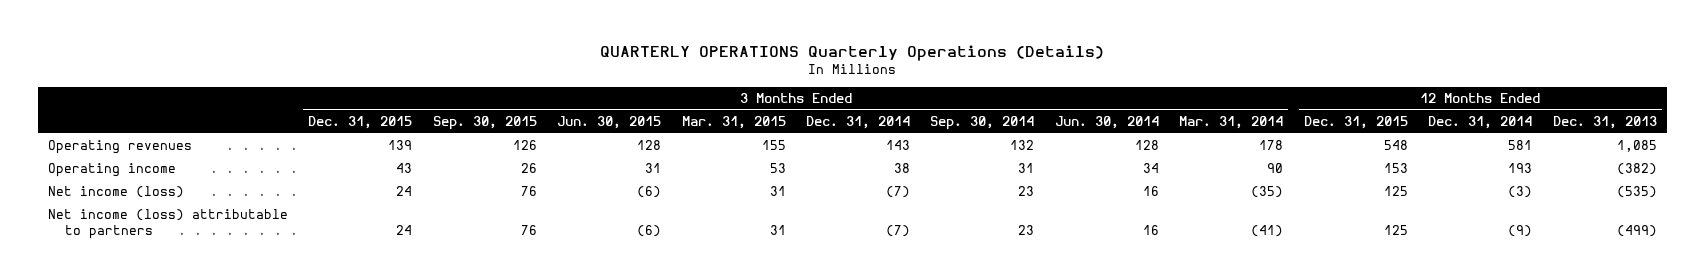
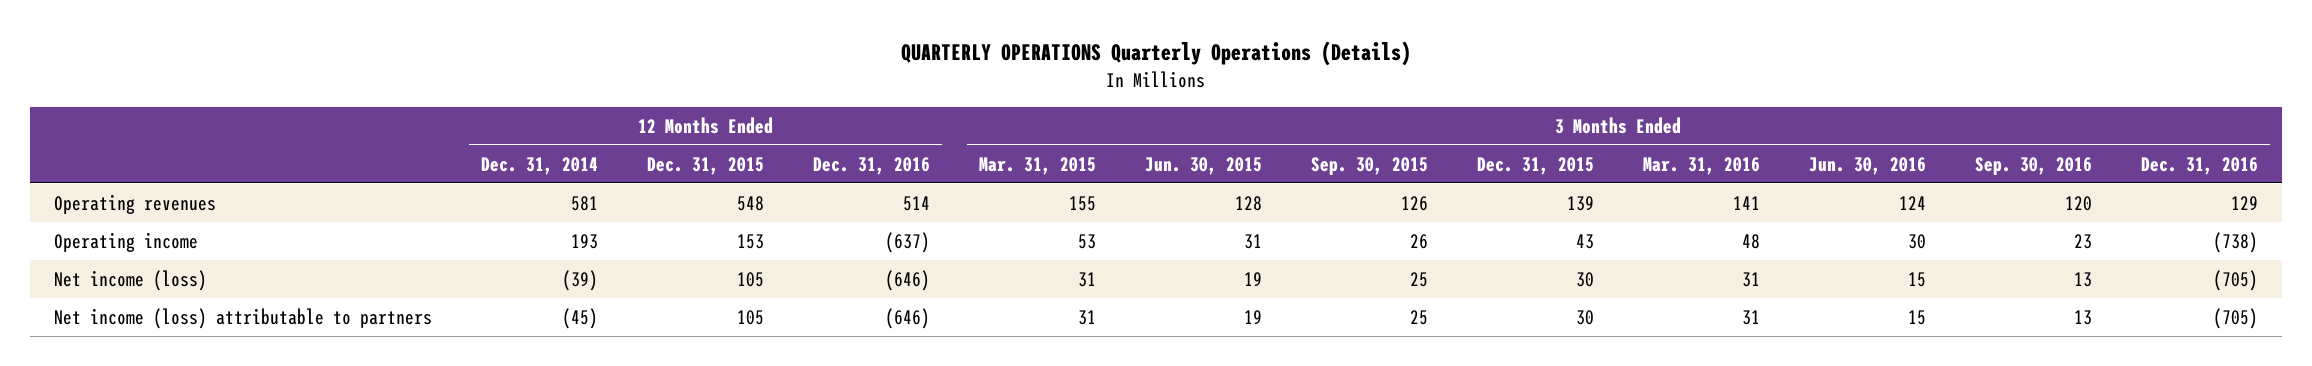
[806,115,911,129] Dec. 31, 2014 -> none
[930,115,1035,130] Sep. 30, 2014 -> none
[1054,115,1159,129] Jun. 30, 2014 -> none
[1179,115,1284,129] Mar. 31, 2014 -> none
[1552,115,1657,129] Dec. 31, 2013 -> none
none -> [813,156,931,175] Dec. 31, 2016
none -> [1642,156,1760,175] Mar. 31, 2016
none -> [1808,156,1926,175] Jun. 30, 2016
none -> [1974,156,2092,175] Sep. 30, 2016
none -> [2140,156,2258,175] Dec. 31, 2016
[396,186,413,197] 24 -> [1575,271,1594,287] 30
[520,186,537,197] 76 -> [1409,271,1428,287] 25
[637,186,662,199] (6) -> [1244,271,1263,286] 19
[1383,186,1408,197] 125 -> [737,271,765,287] 105
[1508,186,1533,199] (3) -> [562,269,599,291] (39)
[396,225,413,236] 24 -> [1575,309,1594,325] 30
[520,225,537,236] 76 -> [1409,309,1428,325] 25
[637,225,662,238] (6) -> [1244,309,1263,324] 19
[1383,225,1408,236] 125 -> [737,309,765,325] 105
[1508,225,1533,238] (9) -> [562,307,599,329] (45)

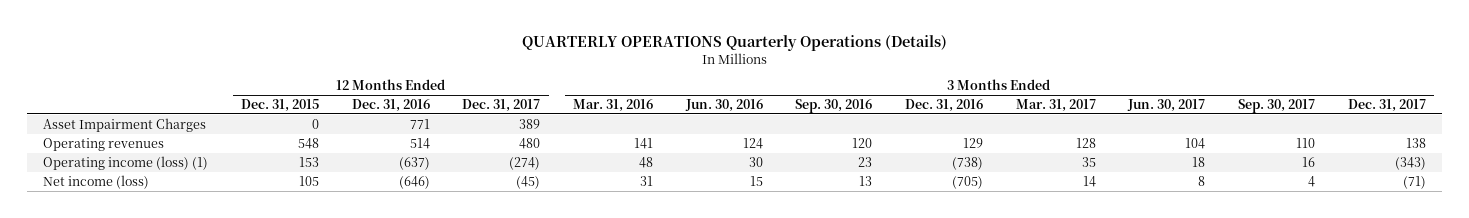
[481,156,599,175] Dec. 31, 2014 -> none
[979,156,1097,175] Mar. 31, 2015 -> none
[1145,156,1263,175] Jun. 30, 2015 -> none
[1310,156,1428,175] Sep. 30, 2015 -> none
[1476,156,1594,175] Dec. 31, 2015 -> none
none -> [462,99,541,113] Dec. 31, 2017
none -> [1015,99,1096,113] Mar. 31, 2017
none -> [1127,99,1206,113] Jun. 30, 2017
none -> [1238,99,1316,114] Sep. 30, 2017
none -> [1347,99,1426,113] Dec. 31, 2017
none -> [43,118,207,133] Asset Impairment Charges
[54,231,199,252] Operating income -> [43,156,209,171] Operating income (loss) (1)
[54,307,433,329] Net income (loss) attributable to partners -> none

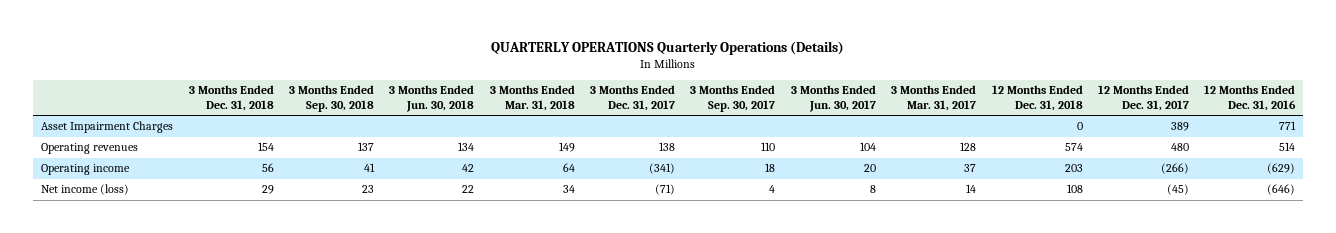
[240,99,319,113] Dec. 31, 2015 -> none
[573,99,654,113] Mar. 31, 2016 -> none
[684,99,763,113] Jun. 30, 2016 -> none
[795,99,873,114] Sep. 30, 2016 -> none
[905,99,984,113] Dec. 31, 2016 -> none
none -> [188,84,274,111] 3 Months Ended Dec. 31, 2018
none -> [288,84,374,112] 3 Months Ended Sep. 30, 2018
none -> [389,84,475,112] 3 Months Ended Jun. 30, 2018
none -> [489,84,575,111] 3 Months Ended Mar. 31, 2018
none -> [991,84,1083,111] 12 Months Ended Dec. 31, 2018
[43,156,209,171] Operating income (loss) (1) -> [41,164,131,176] Operating income
[398,157,430,171] (637) -> [1267,163,1296,175] (629)
[509,157,541,171] (274) -> [1160,163,1189,175] (266)
[1081,157,1096,168] 35 -> [964,164,977,173] 37
[1192,157,1206,168] 18 -> [863,164,876,173] 20
[1302,157,1316,168] 16 -> [765,163,776,173] 18
[1394,157,1426,171] (343) -> [649,163,676,175] (341)

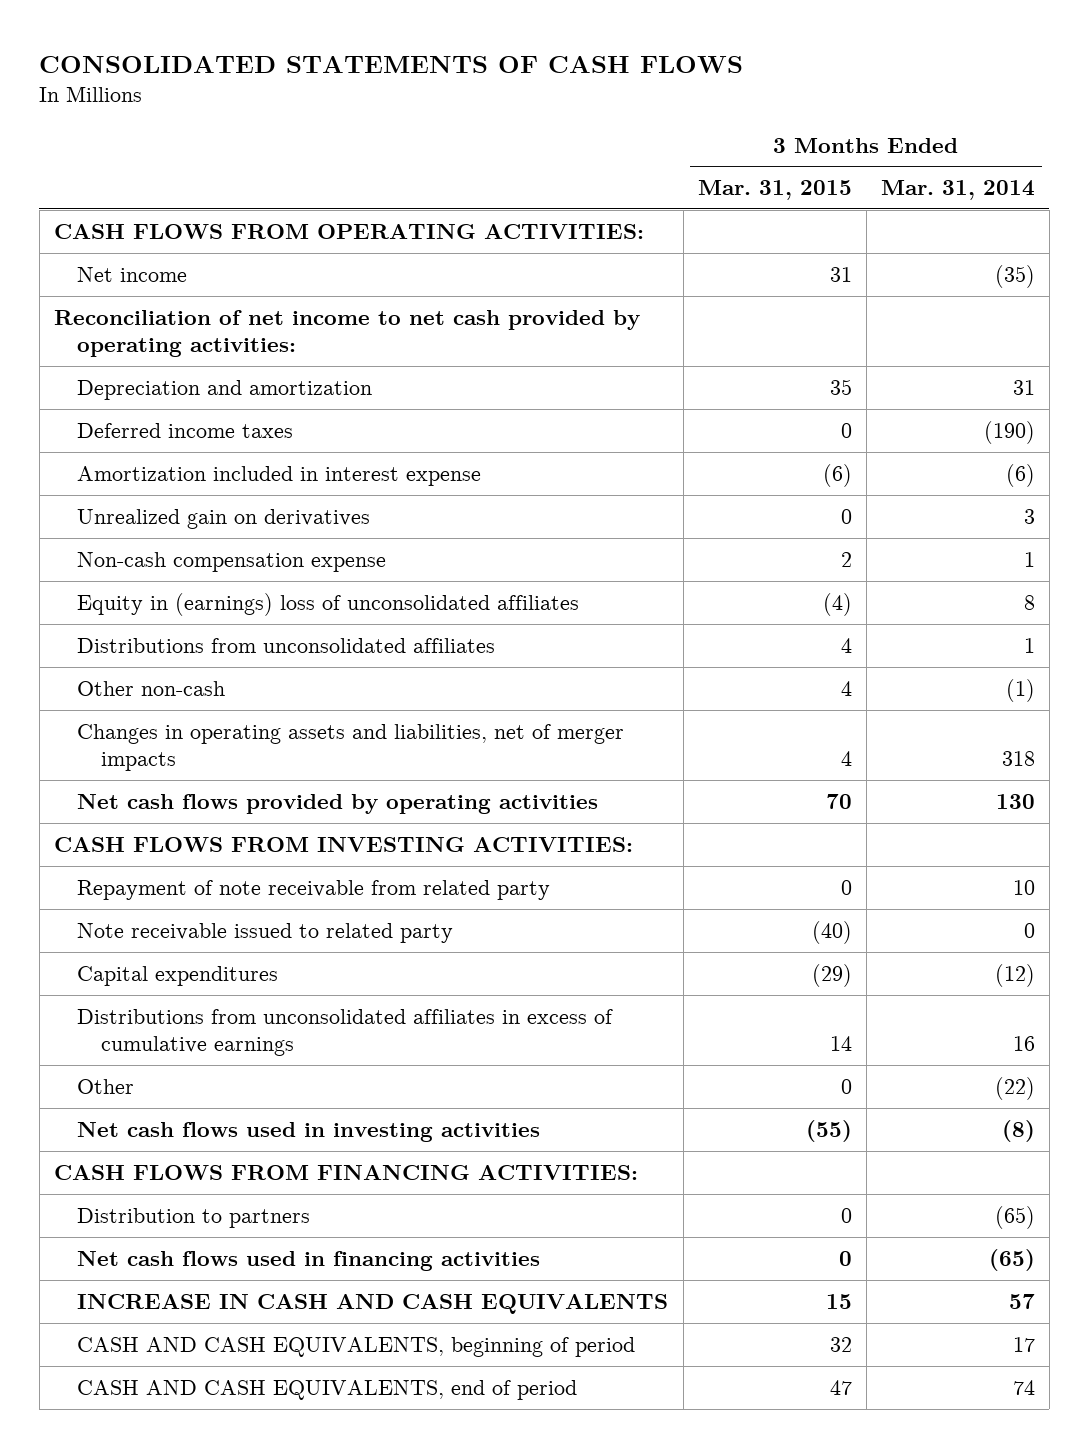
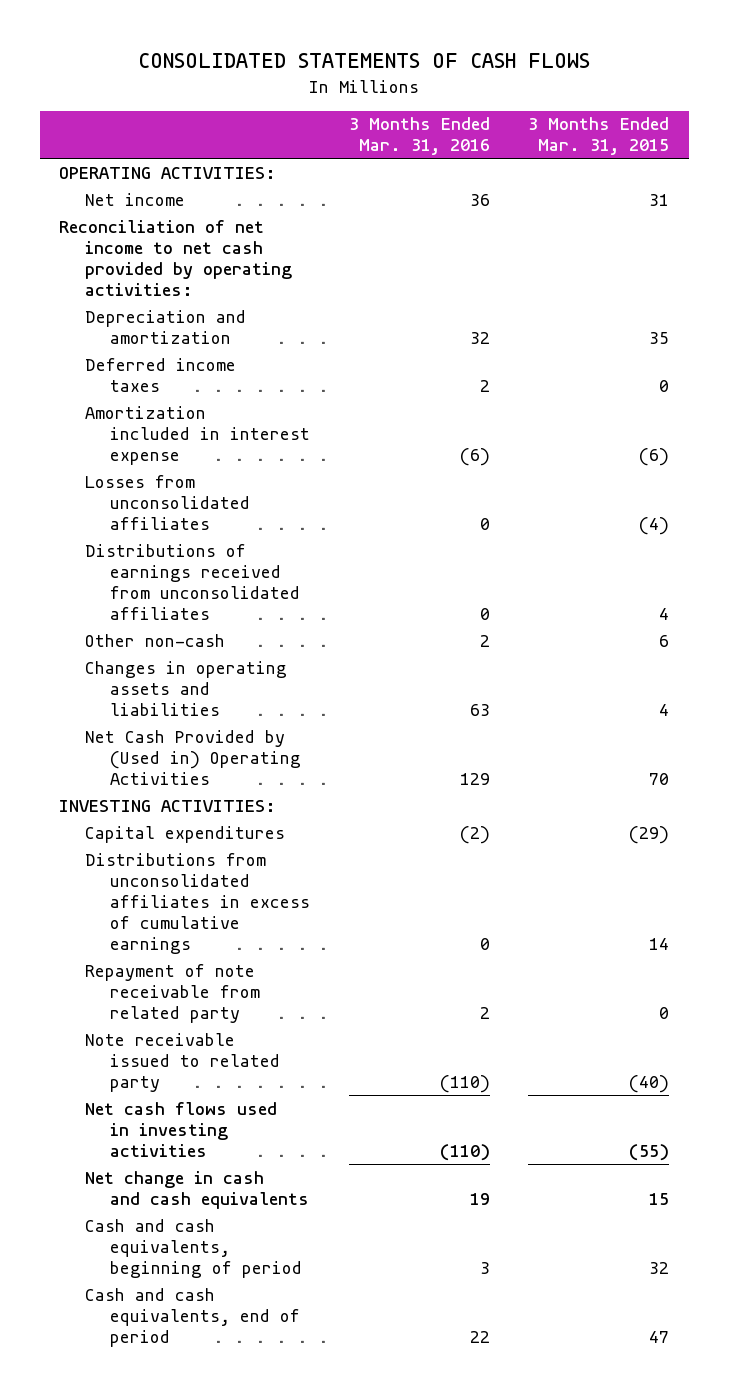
[880,180,1035,201] Mar. 31, 2014 -> none
none -> [348,117,490,156] 3 Months Ended Mar. 31, 2016
[53,223,644,239] CASH FLOWS FROM OPERATING ACTIVITIES: -> [59,166,277,179] OPERATING ACTIVITIES:
[77,508,371,529] Unrealized gain on derivatives -> none
[77,551,387,572] Non-cash compensation expense -> none
[77,592,580,616] Equity in (earnings) loss of unconsolidated affiliates -> [84,474,250,530] Losses from unconsolidated affiliates
[77,637,496,653] Distributions from unconsolidated affiliates -> [84,543,300,620] Distributions of earnings received from unconsolidated affiliates
[840,680,852,696] 4 -> [659,634,670,647] 6
[77,723,625,771] Changes in operating assets and liabilities, net of merger impacts -> [84,660,287,716] Changes in operating assets and liabilities
[77,793,599,814] Net cash flows provided by operating activities -> [84,729,301,785] Net Cash Provided by (Used in) Operating Activities
[53,836,633,852] CASH FLOWS FROM INVESTING ACTIVITIES: -> [59,799,277,812] INVESTING ACTIVITIES:
[77,1078,135,1094] Other -> none
[77,879,551,900] Repayment of note receivable from related party -> [84,963,260,1023] Repayment of note receivable from related party
[77,922,454,943] Note receivable issued to related party -> [84,1032,280,1092] Note receivable issued to related party
[53,1164,638,1180] CASH FLOWS FROM FINANCING ACTIVITIES: -> none
[77,1207,311,1228] Distribution to partners -> none
[77,1250,541,1271] Net cash flows used in financing activities -> none
[77,1293,669,1314] INCREASE IN CASH AND CASH EQUIVALENTS -> [84,1170,309,1209] Net change in cash and cash equivalents
[77,1336,636,1357] CASH AND CASH EQUIVALENTS, beginning of period -> [84,1218,302,1278] Cash and cash equivalents, beginning of period
[77,1379,578,1400] CASH AND CASH EQUIVALENTS, end of period -> [84,1287,300,1347] Cash and cash equivalents, end of period

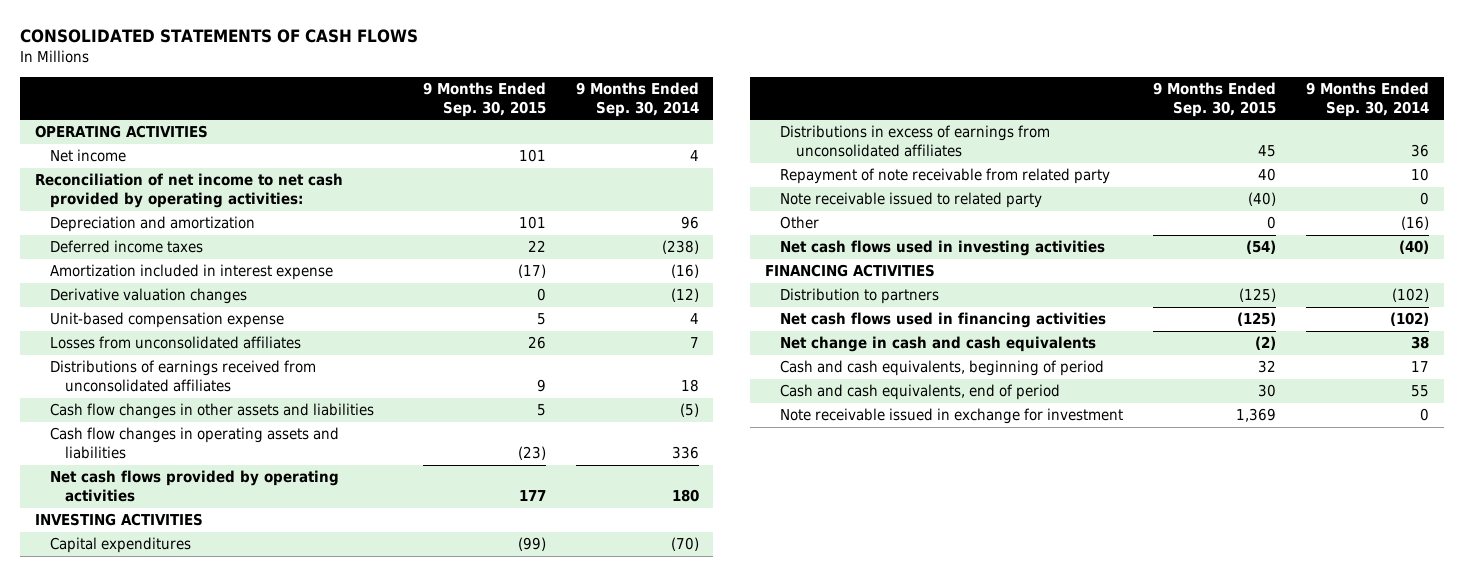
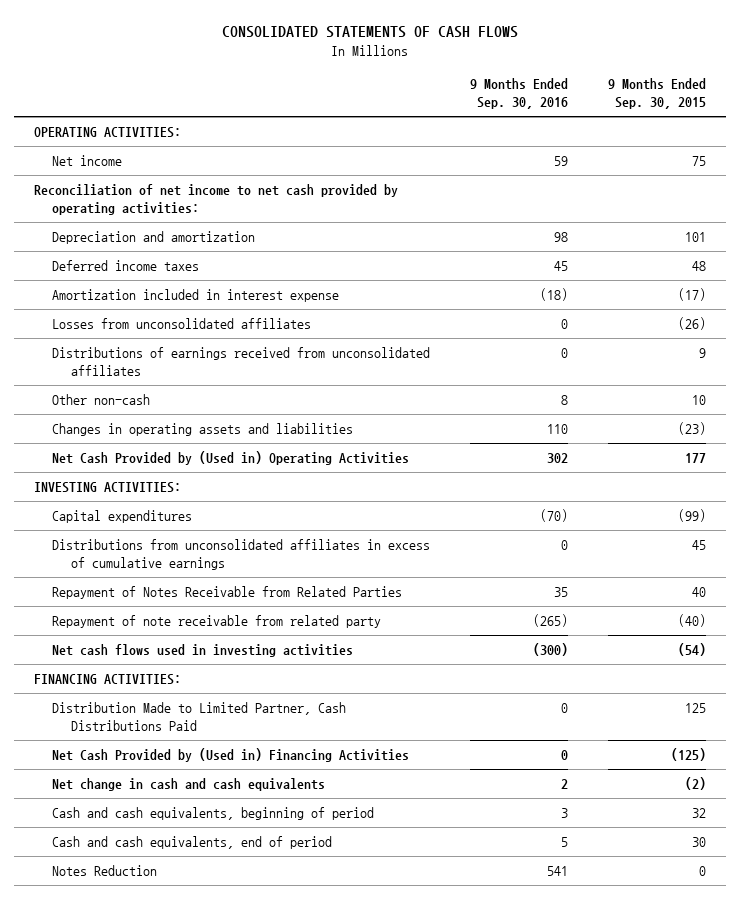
[575,82,699,117] 9 Months Ended Sep. 30, 2014 -> none
none -> [470,77,569,110] 9 Months Ended Sep. 30, 2016
[34,125,208,139] OPERATING ACTIVITIES -> [33,126,181,138] OPERATING ACTIVITIES:
[518,149,546,163] 101 -> [692,155,707,166] 75
[527,240,546,253] 22 -> [692,260,707,271] 48
[49,288,247,305] Derivative valuation changes -> none
[49,312,284,329] Unit-based compensation expense -> none
[527,336,546,350] 26 -> [678,316,707,330] (26)
[49,403,374,420] Cash flow changes in other assets and liabilities -> [52,393,151,405] Other non-cash
[536,404,546,417] 5 -> [692,394,707,405] 10
[49,427,339,459] Cash flow changes in operating assets and liabilities -> [52,422,354,436] Changes in operating assets and liabilities
[49,470,339,502] Net cash flows provided by operating activities -> [52,450,410,465] Net Cash Provided by (Used in) Operating Activities
[34,513,203,527] INVESTING ACTIVITIES -> [33,481,181,493] INVESTING ACTIVITIES:
[780,192,1043,209] Note receivable issued to related party -> none
[780,216,820,230] Other -> none
[780,125,1051,157] Distributions in excess of earnings from unconsolidated affiliates -> [52,538,431,571] Distributions from unconsolidated affiliates in excess of cumulative earnings
none -> [52,585,403,599] Repayment of Notes Receivable from Related Parties
[1258,168,1277,182] 40 -> [678,613,707,627] (40)
[765,264,936,278] FINANCING ACTIVITIES -> [33,673,181,685] FINANCING ACTIVITIES:
[780,288,940,305] Distribution to partners -> [52,701,347,732] Distribution Made to Limited Partner, Cash Distributions Paid
[1239,288,1277,303] (125) -> [685,702,707,713] 125
[780,312,1107,329] Net cash flows used in financing activities -> [52,747,410,762] Net Cash Provided by (Used in) Financing Activities
[780,408,1124,425] Note receivable issued in exchange for investment -> none
none -> [52,864,158,876] Notes Reduction

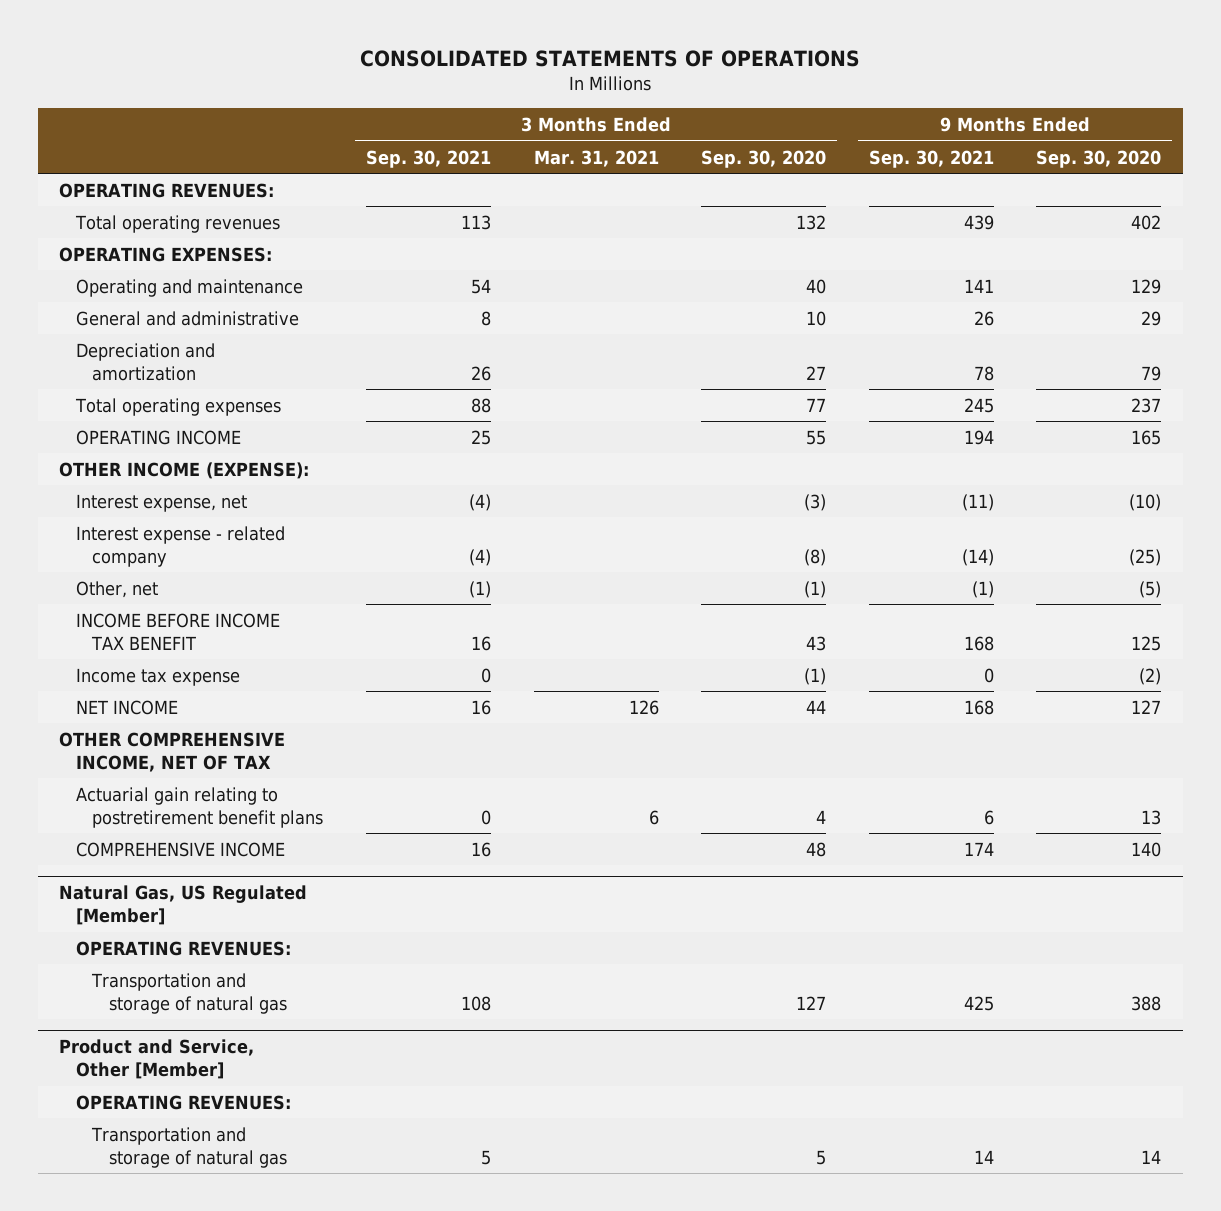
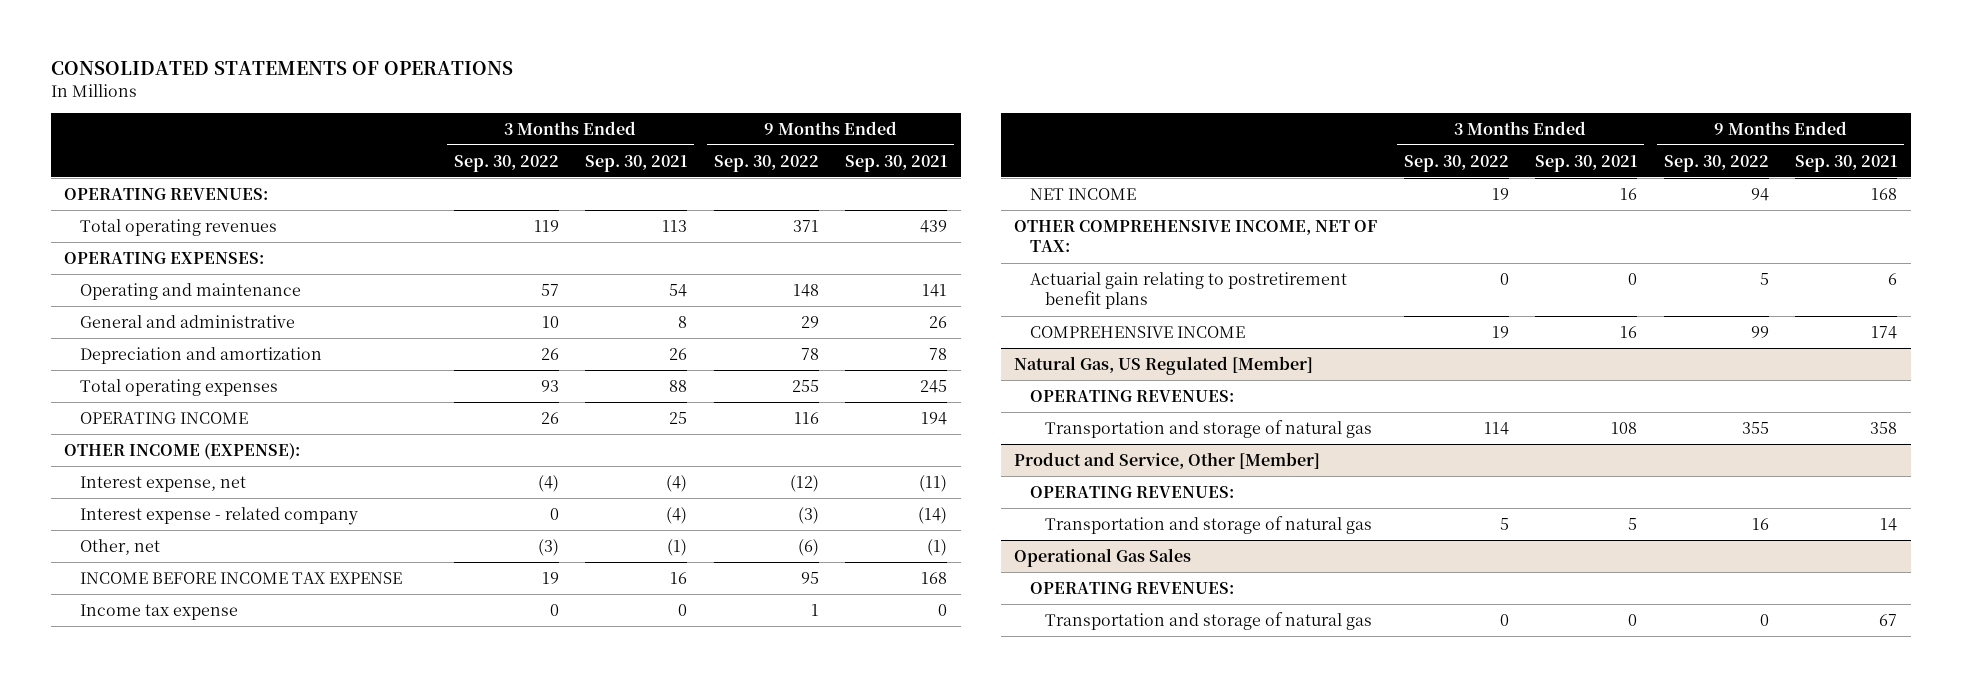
[533,149,659,167] Mar. 31, 2021 -> none
[701,149,827,168] Sep. 30, 2020 -> none
[1036,149,1162,168] Sep. 30, 2020 -> none
none -> [453,154,559,172] Sep. 30, 2022
none -> [713,154,819,172] Sep. 30, 2022
[75,612,280,650] INCOME BEFORE INCOME TAX BENEFIT -> [79,571,402,584] INCOME BEFORE INCOME TAX EXPENSE
[59,731,286,772] OTHER COMPREHENSIVE INCOME, NET OF TAX -> [1013,219,1377,253] OTHER COMPREHENSIVE INCOME, NET OF TAX:
[963,995,994,1011] 425 -> [1870,421,1898,434] 358
none -> [1013,547,1191,567] Operational Gas Sales
none -> [1029,581,1234,594] OPERATING REVENUES:
none -> [1045,611,1373,630] Transportation and storage of natural gas

